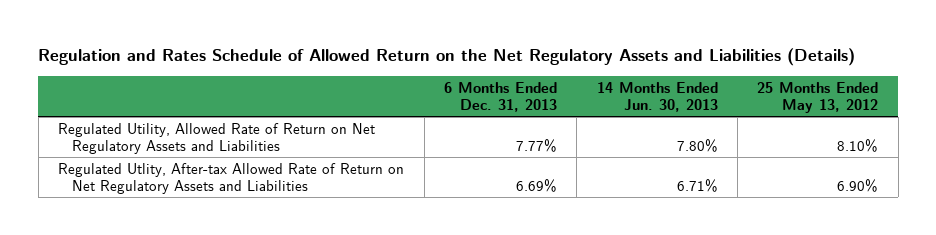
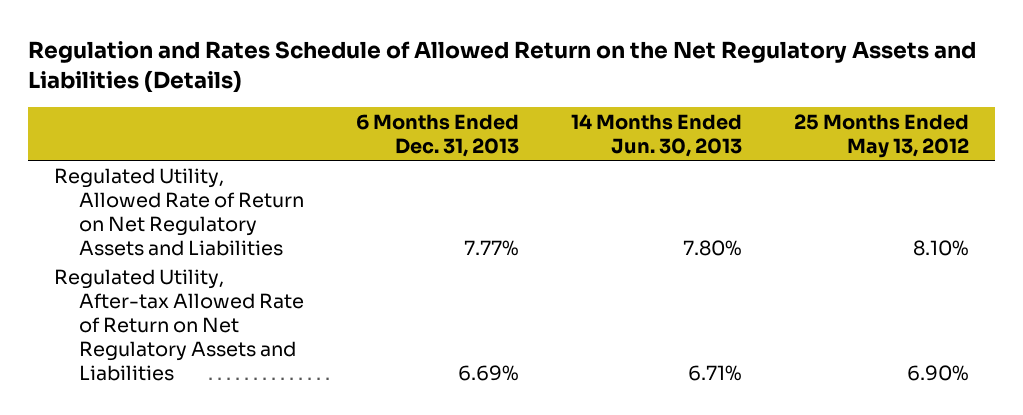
[58,162,405,194] Regulated Utlity, After-tax Allowed Rate of Return on Net Regulatory Assets and Liabilities -> [54,268,304,381] Regulated Utility, After-tax Allowed Rate of Return on Net Regulatory Assets and Liabilities

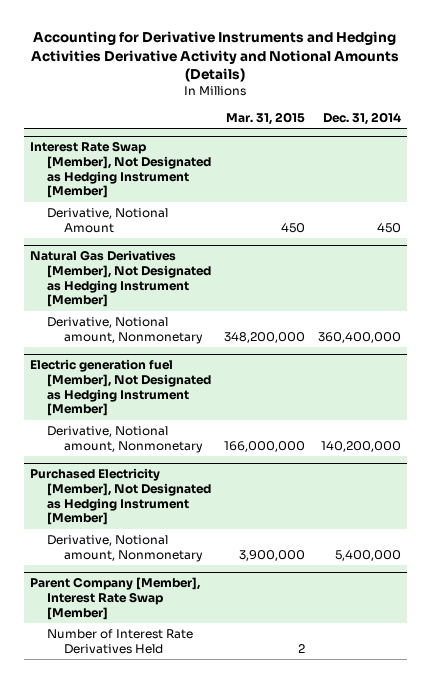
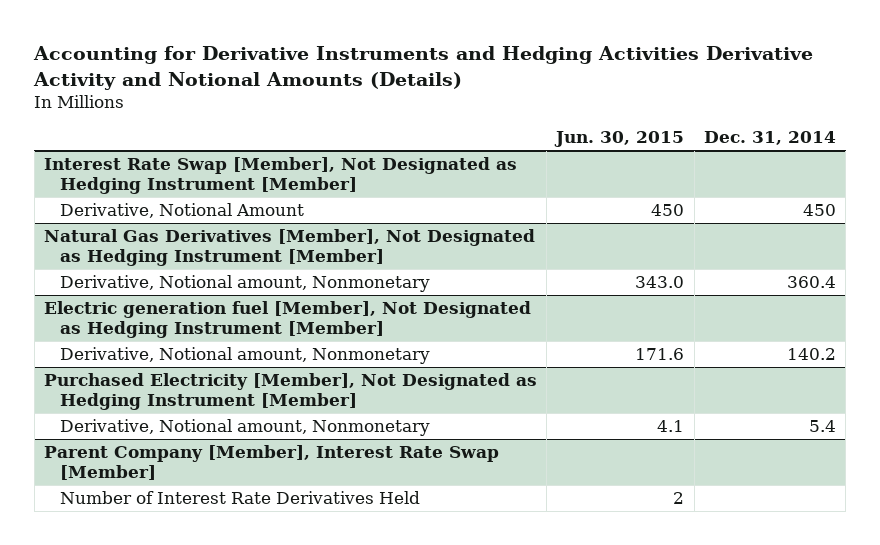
[225,112,305,126] Mar. 31, 2015 -> none
none -> [554,131,685,148] Jun. 30, 2015
[317,331,401,343] 360,400,000 -> [786,275,836,288] 360.4
[320,440,401,452] 140,200,000 -> [786,347,836,360] 140.2
[334,549,401,561] 5,400,000 -> [808,419,836,432] 5.4

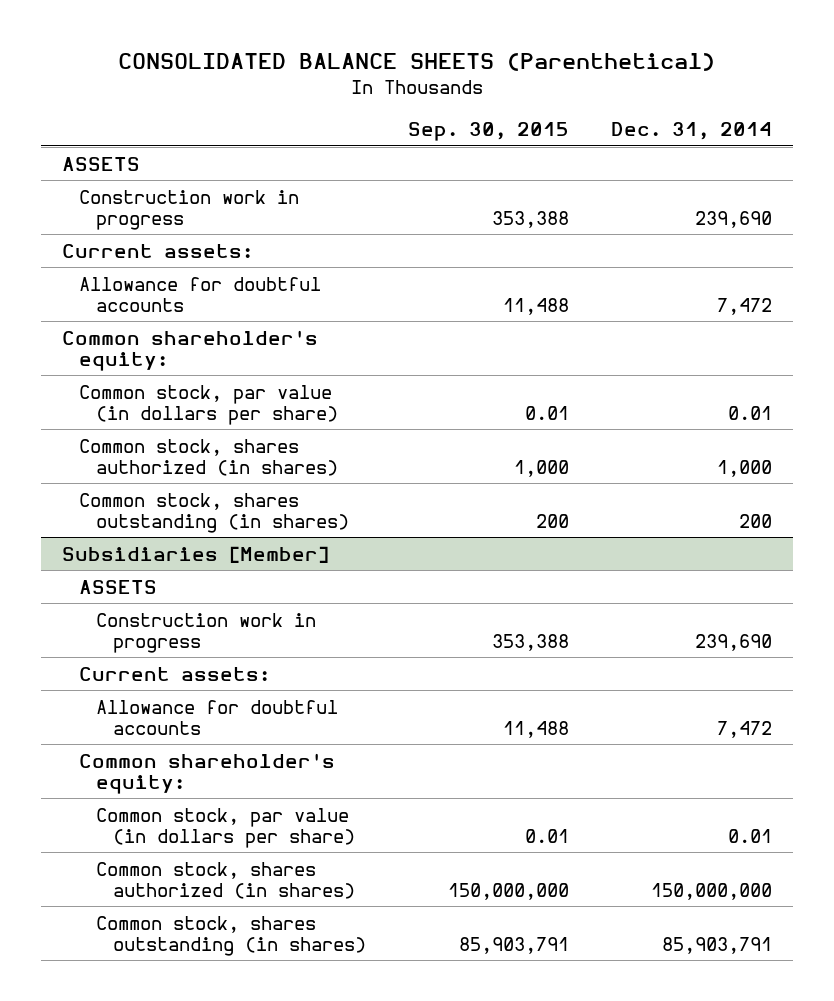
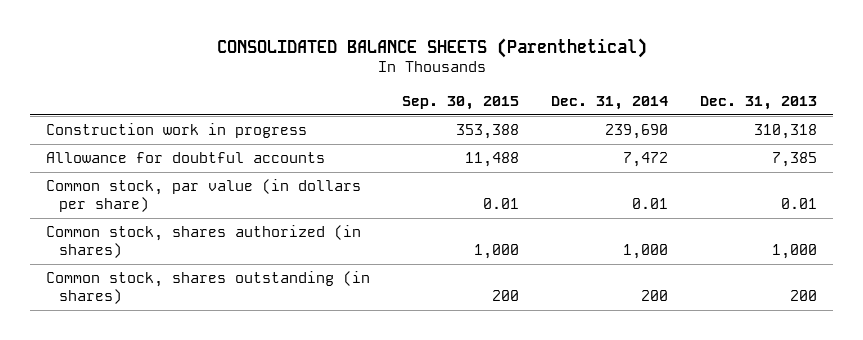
none -> [700,96,818,111] Dec. 31, 2013
[62,156,141,171] ASSETS -> none
[62,243,254,258] Current assets: -> none
[62,329,319,371] Common shareholder's equity: -> none
[62,545,330,563] Subsidiaries [Member] -> none
[78,579,157,594] ASSETS -> none
[95,612,316,653] Construction work in progress -> none
[78,666,270,681] Current assets: -> none
[95,699,338,735] Allowance for doubtful accounts -> none
[78,752,335,794] Common shareholder's equity: -> none
[95,807,355,848] Common stock, par value (in dollars per share) -> none
[95,861,355,899] Common stock, shares authorized (in shares) -> none
[95,915,366,956] Common stock, shares outstanding (in shares) -> none

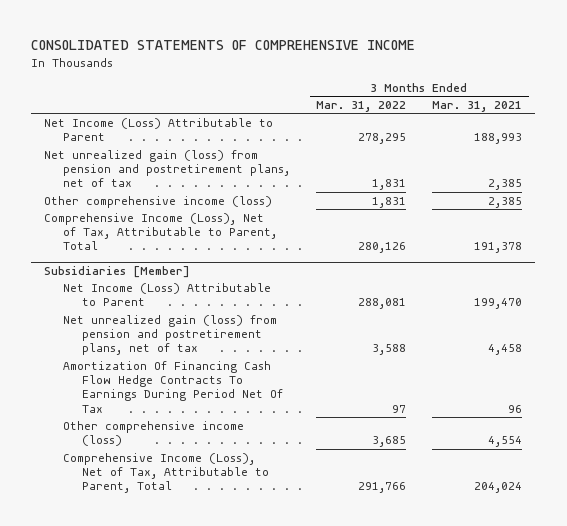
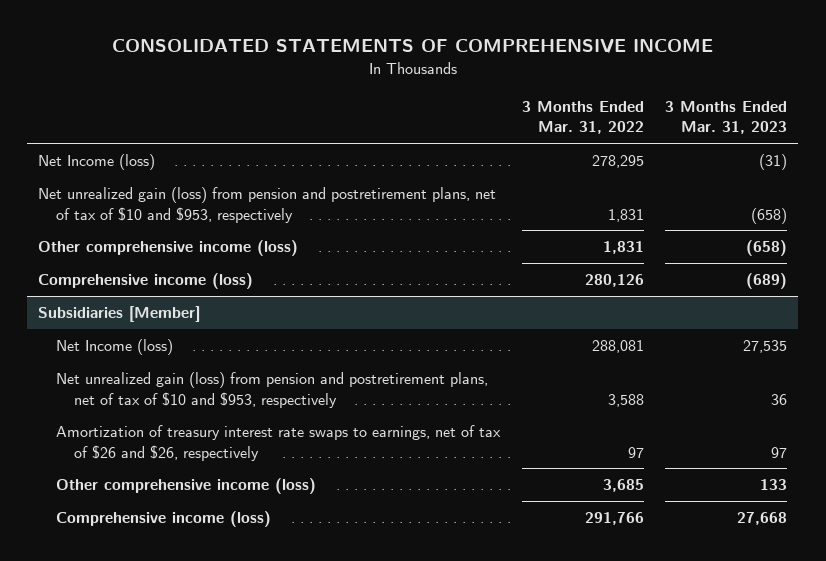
[432,100,523,112] Mar. 31, 2021 -> none
none -> [665,100,788,135] 3 Months Ended Mar. 31, 2023
[44,117,274,142] Net Income (Loss) Attributable to Parent -> [38,153,156,170] Net Income (loss)
[44,149,290,188] Net unrealized gain (loss) from pension and postretirement plans, net of tax -> [38,186,497,223] Net unrealized gain (loss) from pension and postretirement plans, net of tax of $10 and $953, respectively
[44,212,277,251] Comprehensive Income (Loss), Net of Tax, Attributable to Parent, Total -> [38,272,254,289] Comprehensive income (loss)
[62,282,271,307] Net Income (Loss) Attributable to Parent -> [56,338,174,355] Net Income (loss)
[62,314,277,356] Net unrealized gain (loss) from pension and postretirement plans, net of tax -> [56,371,489,408] Net unrealized gain (loss) from pension and postretirement plans, net of tax of $10 and $953, respectively
[62,360,283,413] Amortization Of Financing Cash Flow Hedge Contracts To Earnings During Period Net Of Tax -> [56,424,502,461] Amortization of treasury interest rate swaps to earnings, net of tax of $26 and $26, respectively
[62,452,269,494] Comprehensive Income (Loss), Net of Tax, Attributable to Parent, Total -> [56,510,272,527] Comprehensive income (loss)

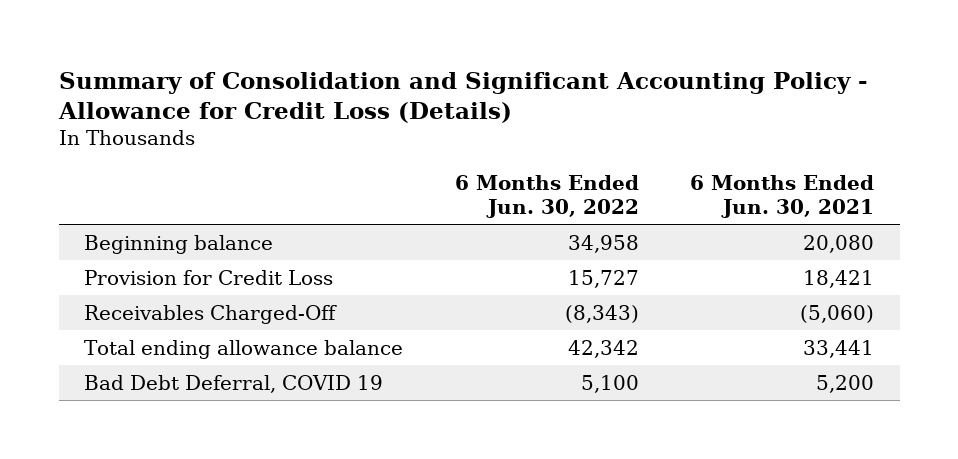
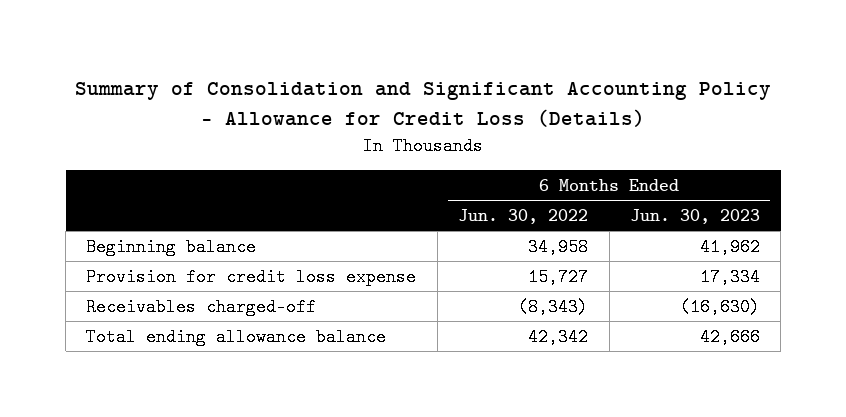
[690,174,875,218] 6 Months Ended Jun. 30, 2021 -> none
none -> [630,209,761,225] Jun. 30, 2023
[84,269,334,285] Provision for Credit Loss -> [86,267,417,286] Provision for credit loss expense
[84,304,338,324] Receivables Charged-Off -> [86,297,317,316] Receivables charged-off
[84,374,384,393] Bad Debt Deferral, COVID 19 -> none

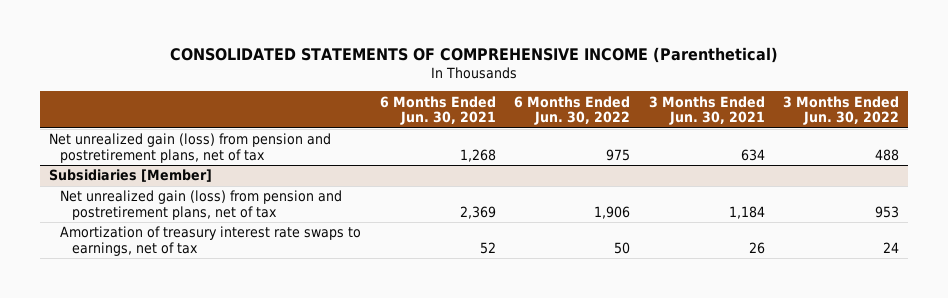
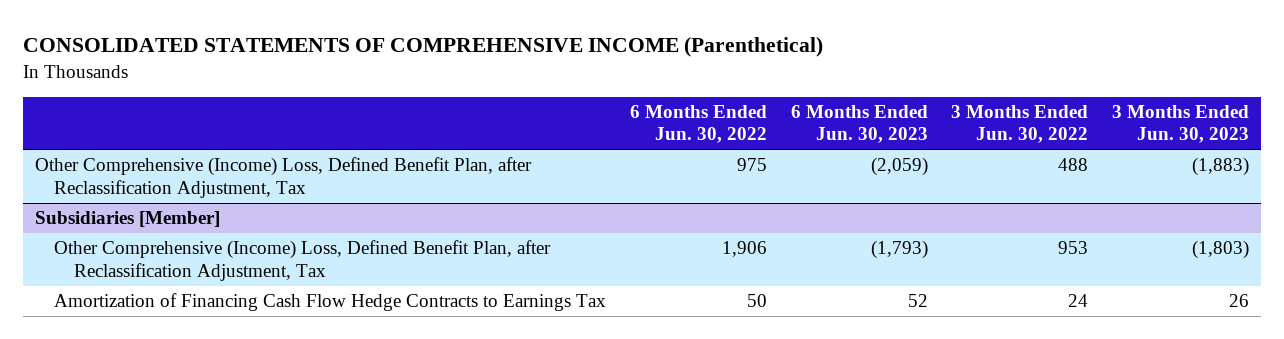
[379,95,496,126] 6 Months Ended Jun. 30, 2021 -> none
[648,95,765,126] 3 Months Ended Jun. 30, 2021 -> none
none -> [790,104,928,144] 6 Months Ended Jun. 30, 2023
none -> [1111,104,1249,144] 3 Months Ended Jun. 30, 2023
[48,133,331,163] Net unrealized gain (loss) from pension and postretirement plans, net of tax -> [35,157,533,198] Other Comprehensive (Income) Loss, Defined Benefit Plan, after Reclassification Adjustment, Tax
[60,190,343,220] Net unrealized gain (loss) from pension and postretirement plans, net of tax -> [54,240,552,281] Other Comprehensive (Income) Loss, Defined Benefit Plan, after Reclassification Adjustment, Tax
[60,226,362,256] Amortization of treasury interest rate swaps to earnings, net of tax -> [54,293,607,312] Amortization of Financing Cash Flow Hedge Contracts to Earnings Tax

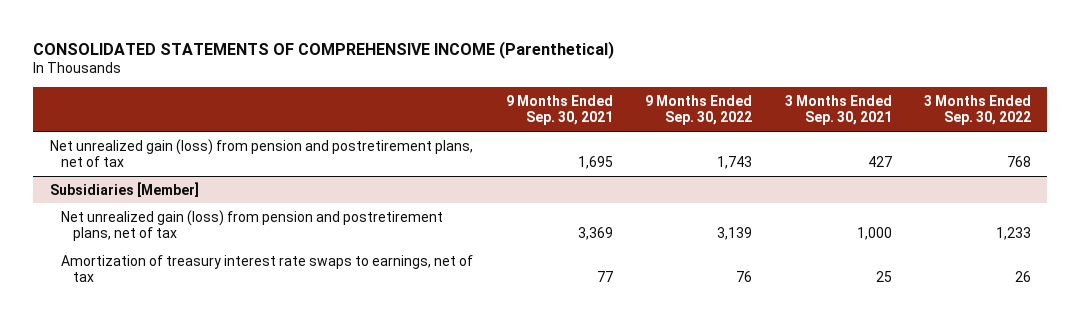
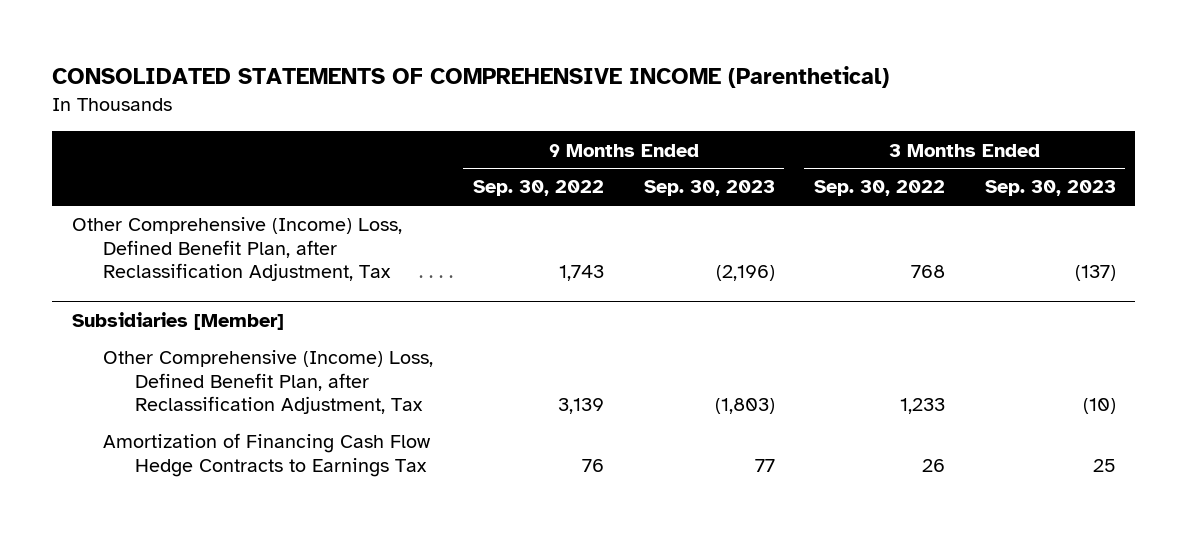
[505,94,613,126] 9 Months Ended Sep. 30, 2021 -> none
[784,94,892,126] 3 Months Ended Sep. 30, 2021 -> none
none -> [643,180,775,197] Sep. 30, 2023
none -> [984,180,1116,197] Sep. 30, 2023
[49,138,473,168] Net unrealized gain (loss) from pension and postretirement plans, net of tax -> [72,217,403,282] Other Comprehensive (Income) Loss, Defined Benefit Plan, after Reclassification Adjustment, Tax
[61,209,444,242] Net unrealized gain (loss) from pension and postretirement plans, net of tax -> [103,350,434,415] Other Comprehensive (Income) Loss, Defined Benefit Plan, after Reclassification Adjustment, Tax
[61,254,474,283] Amortization of treasury interest rate swaps to earnings, net of tax -> [103,433,432,477] Amortization of Financing Cash Flow Hedge Contracts to Earnings Tax

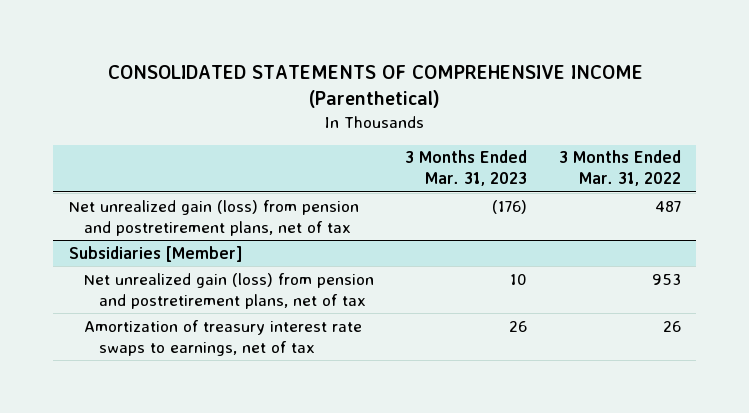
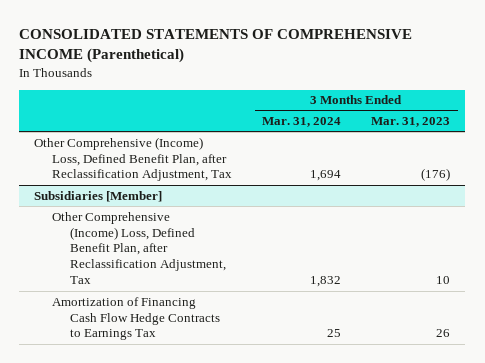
[558,150,681,187] 3 Months Ended Mar. 31, 2022 -> none
none -> [262,117,342,128] Mar. 31, 2024
[68,199,359,236] Net unrealized gain (loss) from pension and postretirement plans, net of tax -> [34,136,233,182] Other Comprehensive (Income) Loss, Defined Benefit Plan, after Reclassification Adjustment, Tax
[83,272,374,309] Net unrealized gain (loss) from pension and postretirement plans, net of tax -> [52,211,227,285] Other Comprehensive (Income) Loss, Defined Benefit Plan, after Reclassification Adjustment, Tax
[83,319,362,356] Amortization of treasury interest rate swaps to earnings, net of tax -> [52,296,221,341] Amortization of Financing Cash Flow Hedge Contracts to Earnings Tax

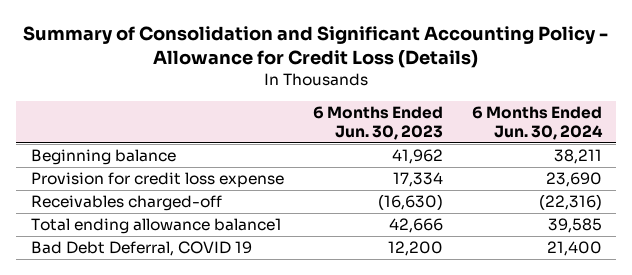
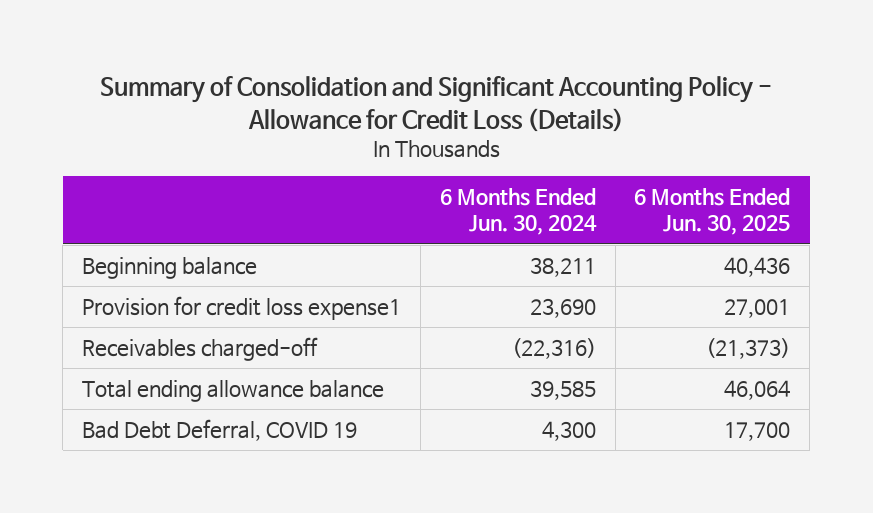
[312,105,443,140] 6 Months Ended Jun. 30, 2023 -> none
none -> [634,188,791,236] 6 Months Ended Jun. 30, 2025
[30,172,284,189] Provision for credit loss expense -> [82,296,402,321] Provision for credit loss expense1
[30,218,282,235] Total ending allowance balance1 -> [82,380,385,403] Total ending allowance balance
[546,241,602,257] 21,400 -> [541,421,596,442] 4,300

